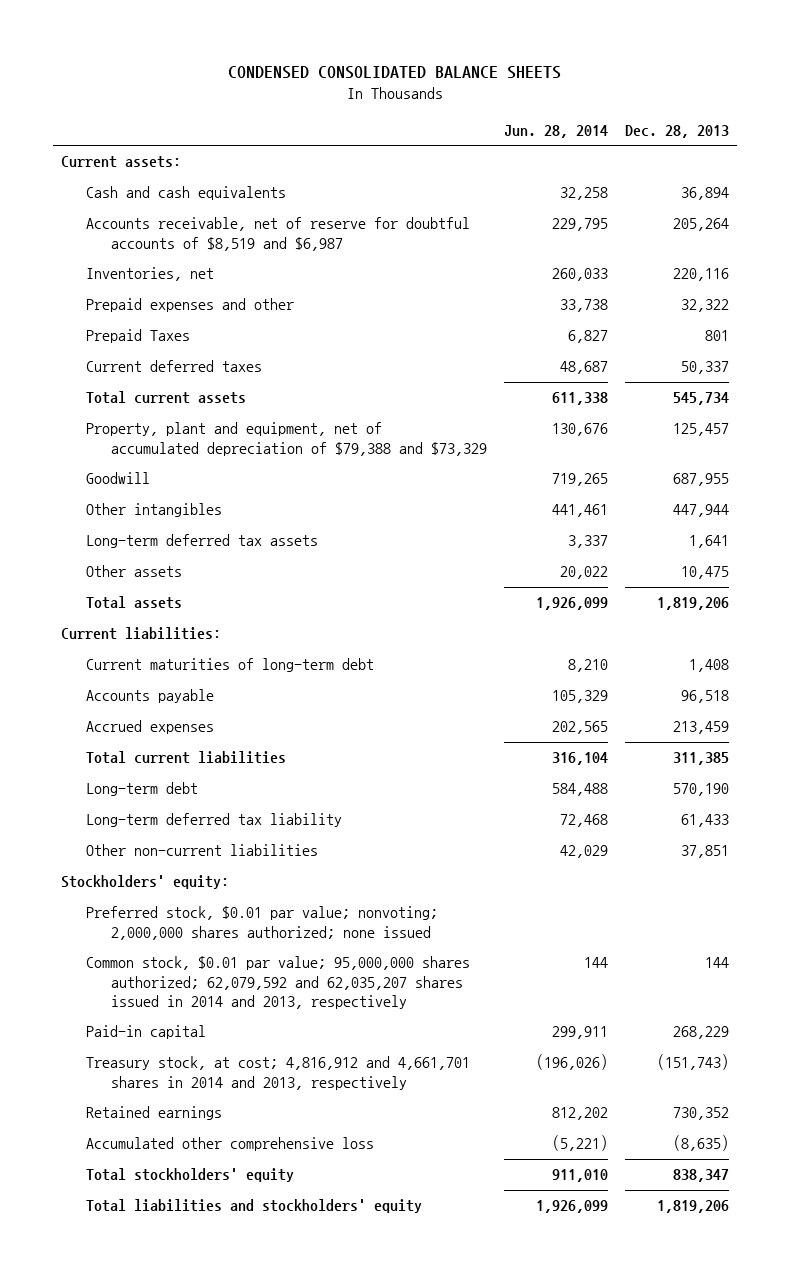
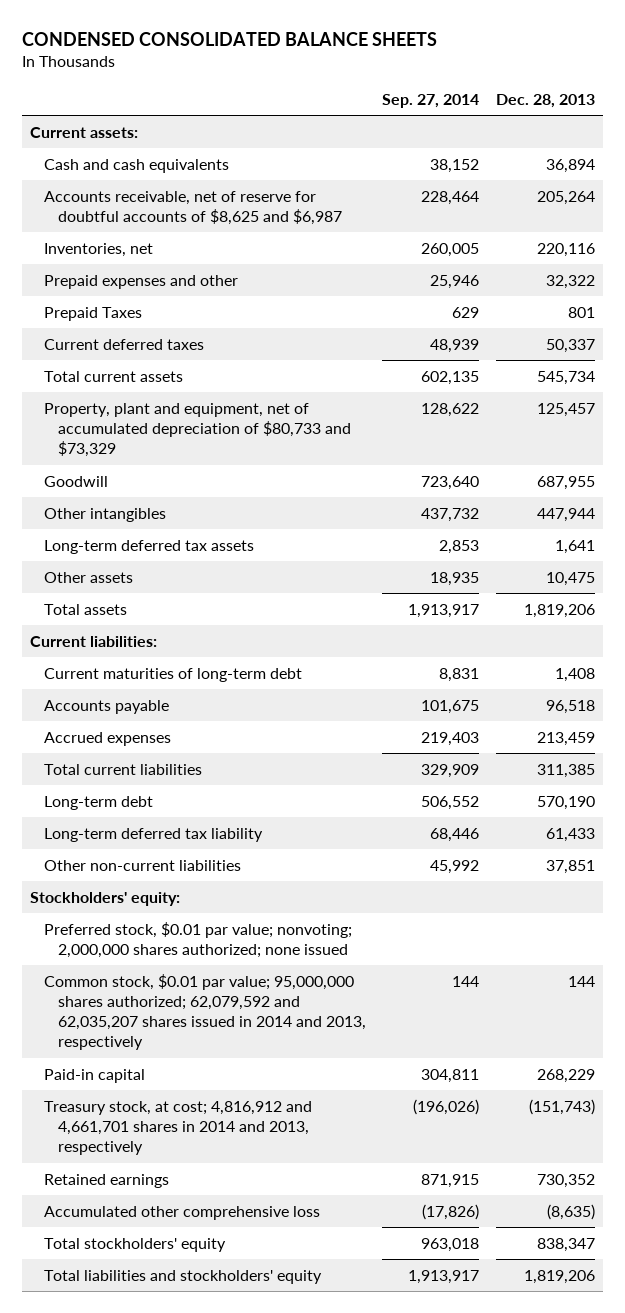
[503,124,608,138] Jun. 28, 2014 -> none
none -> [382,93,480,108] Sep. 27, 2014
[86,217,471,251] Accounts receivable, net of reserve for doubtful accounts of $8,519 and $6,987 -> [43,190,342,225] Accounts receivable, net of reserve for doubtful accounts of $8,625 and $6,987
[86,422,487,456] Property, plant and equipment, net of accumulated depreciation of $79,388 and $73,329 -> [43,402,351,457] Property, plant and equipment, net of accumulated depreciation of $80,733 and $73,329

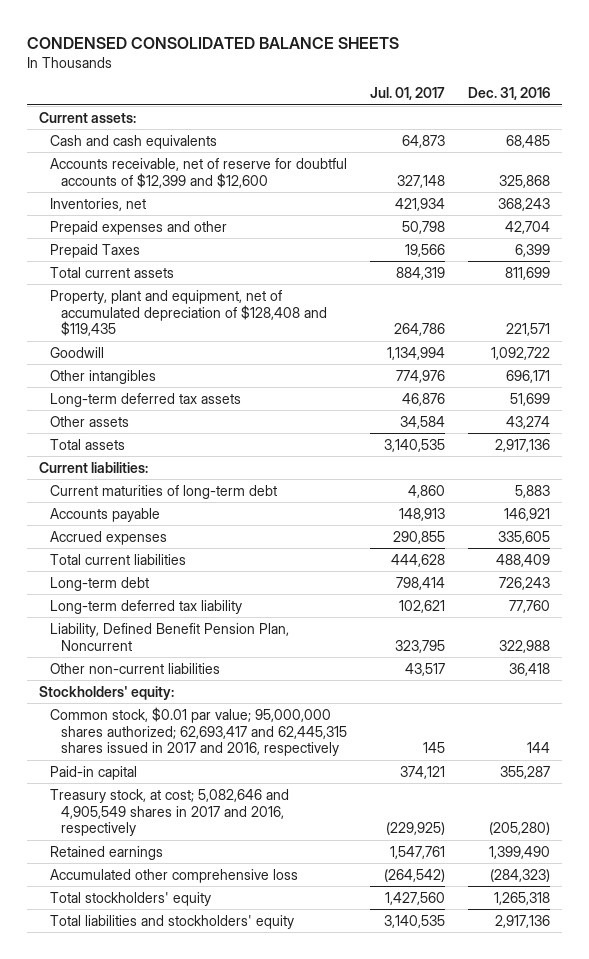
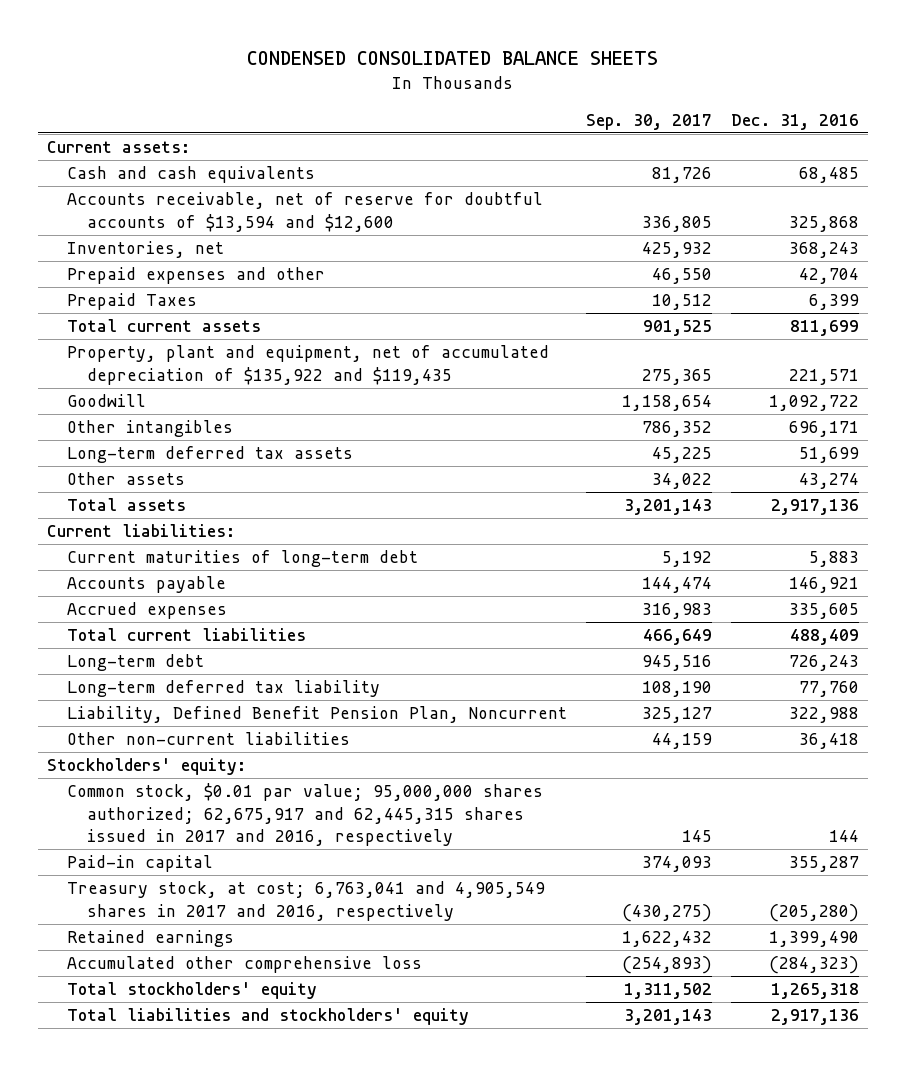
[370,87,446,101] Jul. 01, 2017 -> none
none -> [585,113,712,130] Sep. 30, 2017
[50,157,348,188] Accounts receivable, net of reserve for doubtful accounts of $12,399 and $12,600 -> [67,192,544,232] Accounts receivable, net of reserve for doubtful accounts of $13,594 and $12,600
[50,289,328,337] Property, plant and equipment, net of accumulated depreciation of $128,408 and $119,435 -> [67,345,550,385] Property, plant and equipment, net of accumulated depreciation of $135,922 and $119,435
[50,706,348,757] Common stock, $0.01 par value; 95,000,000 shares authorized; 62,693,417 and 62,445,315 shares issued in 2017 and 2016, respectively -> [67,783,544,846] Common stock, $0.01 par value; 95,000,000 shares authorized; 62,675,917 and 62,445,315 shares issued in 2017 and 2016, respectively
[50,788,290,837] Treasury stock, at cost; 5,082,646 and 4,905,549 shares in 2017 and 2016, respectively -> [67,881,546,921] Treasury stock, at cost; 6,763,041 and 4,905,549 shares in 2017 and 2016, respectively

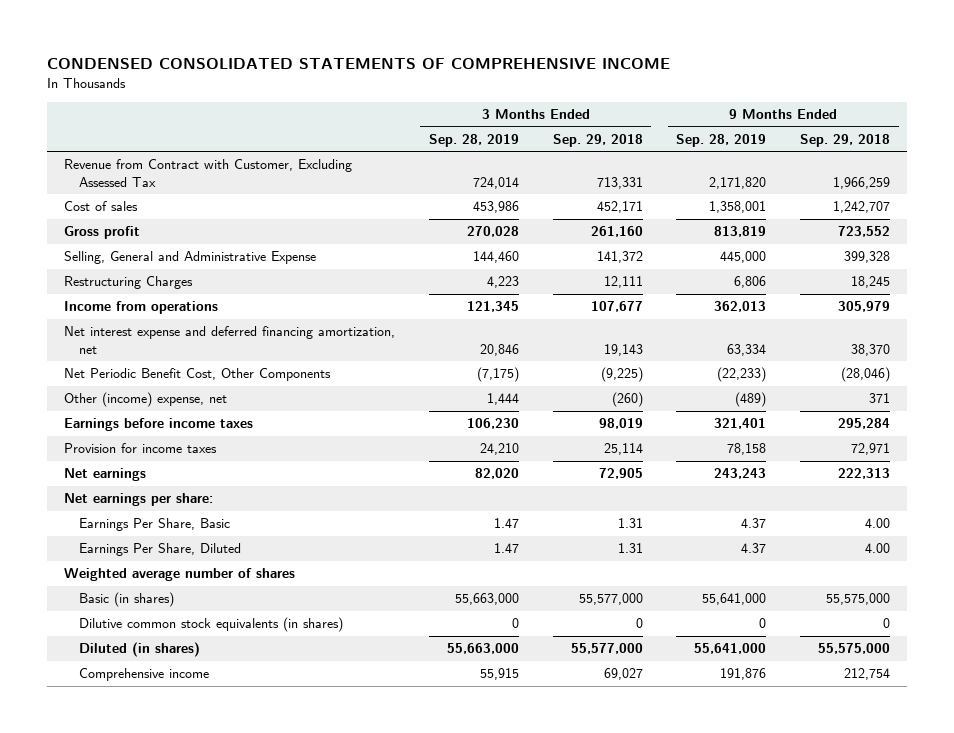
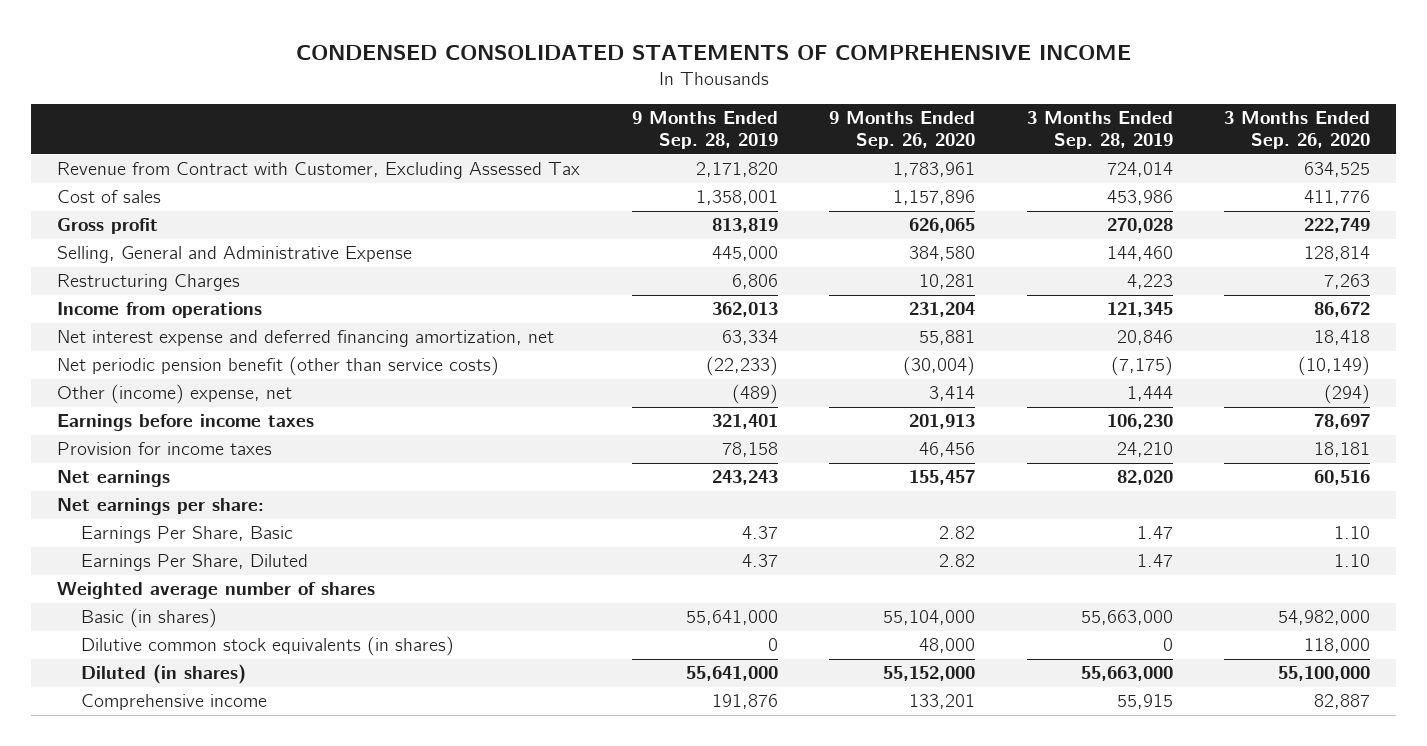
[552,133,643,147] Sep. 29, 2018 -> none
[800,133,891,147] Sep. 29, 2018 -> none
none -> [829,111,976,150] 9 Months Ended Sep. 26, 2020
none -> [1224,111,1371,150] 3 Months Ended Sep. 26, 2020
[64,368,332,382] Net Periodic Benefit Cost, Other Components -> [57,356,500,377] Net periodic pension benefit (other than service costs)

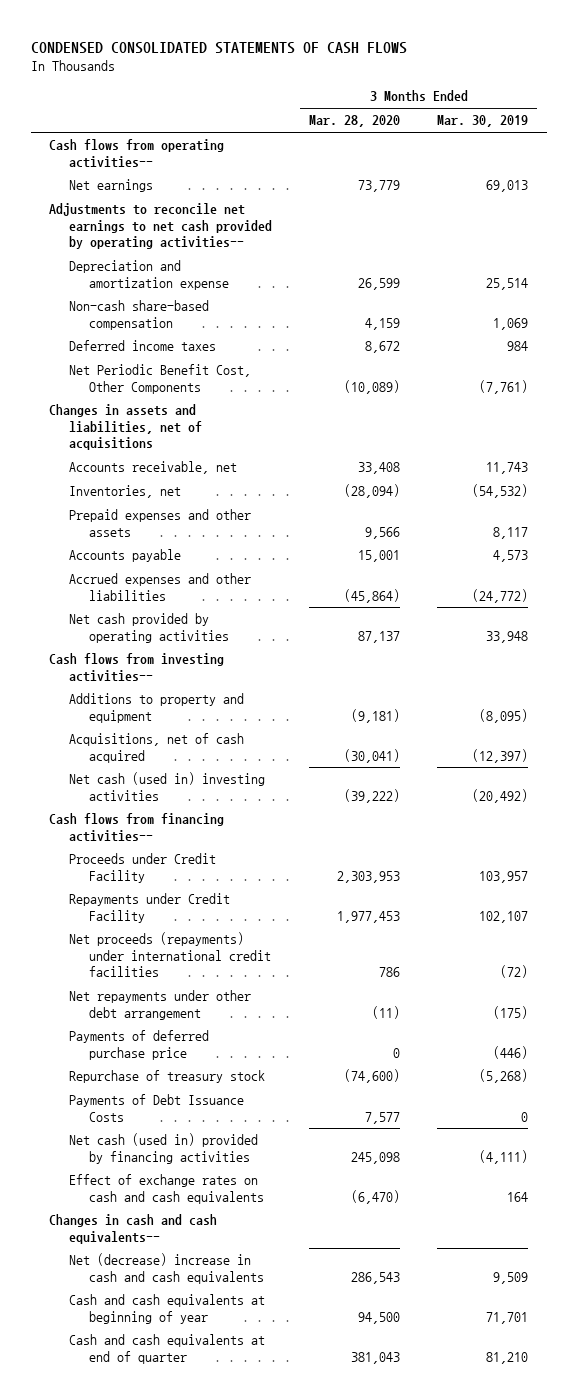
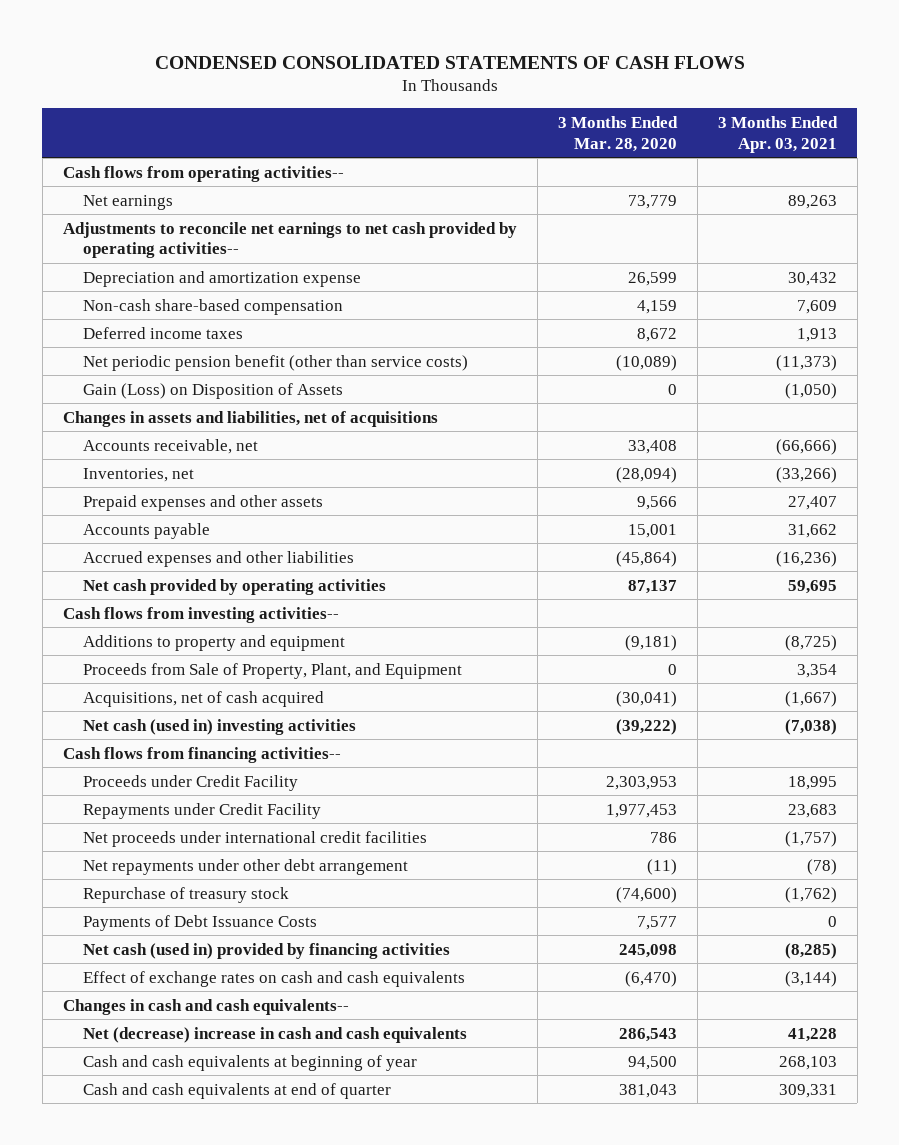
[437,115,529,128] Mar. 30, 2019 -> none
none -> [717,116,838,153] 3 Months Ended Apr. 03, 2021
[69,364,252,394] Net Periodic Benefit Cost, Other Components -> [83,354,469,371] Net periodic pension benefit (other than service costs)
none -> [83,382,344,399] Gain (Loss) on Disposition of Assets
none -> [83,662,463,679] Proceeds from Sale of Property, Plant, and Equipment
[69,932,272,978] Net proceeds (repayments) under international credit facilities -> [83,830,428,847] Net proceeds under international credit facilities
[69,1030,210,1060] Payments of deferred purchase price -> none

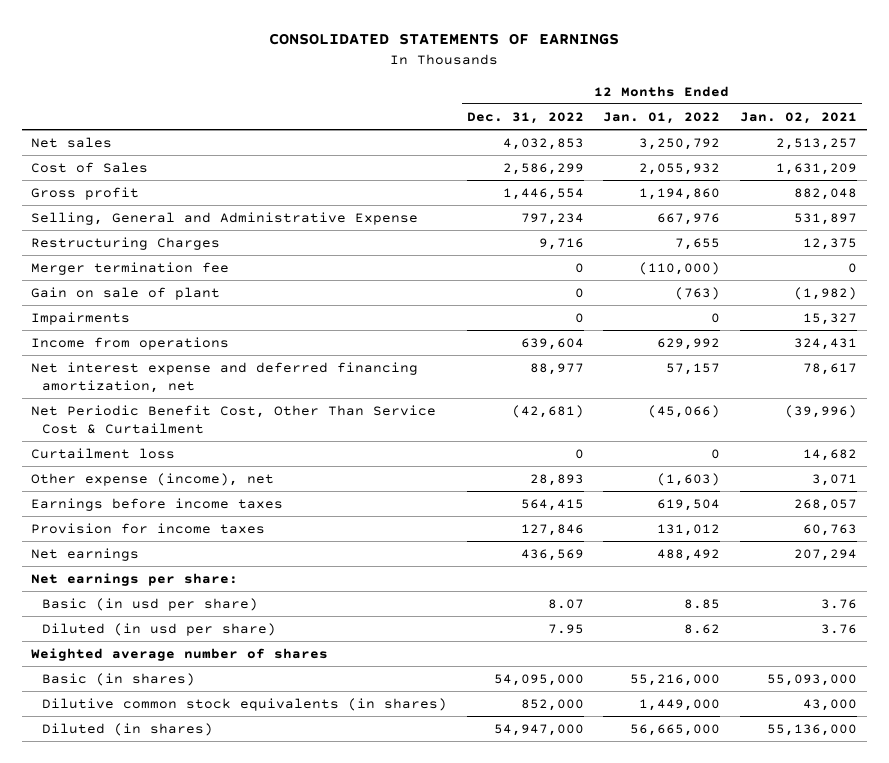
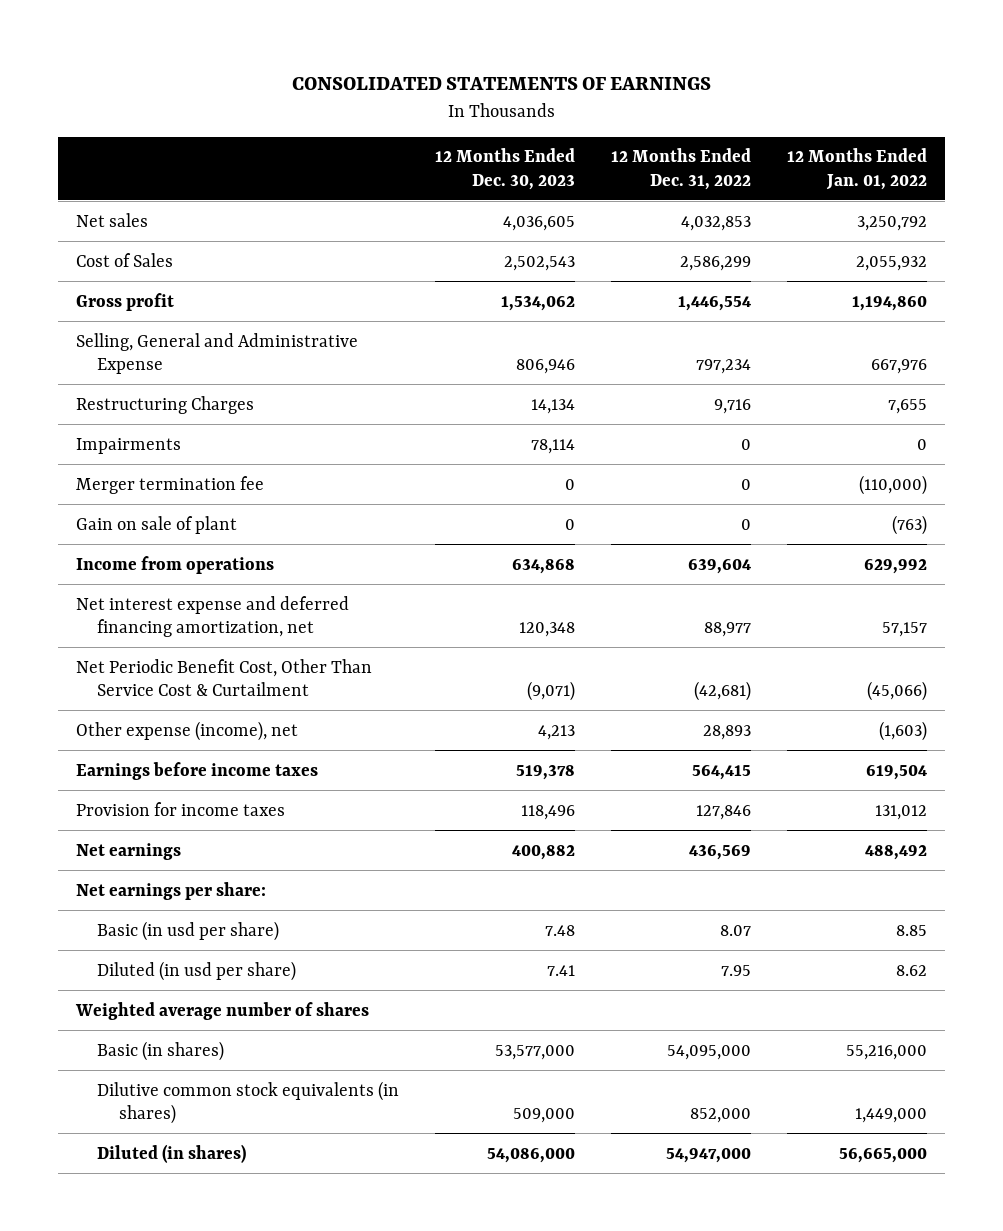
[740,111,858,124] Jan. 02, 2021 -> none
none -> [435,148,576,190] 12 Months Ended Dec. 30, 2023
[31,311,131,325] Impairments -> [76,437,182,454] Impairments
[31,447,176,459] Curtailment loss -> none

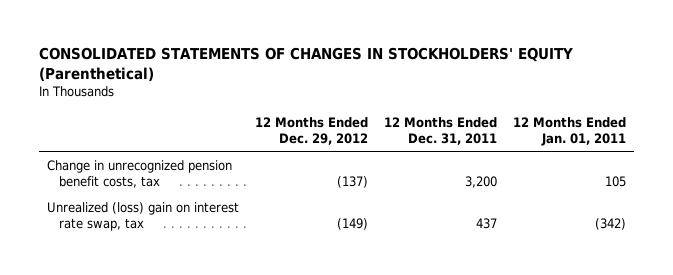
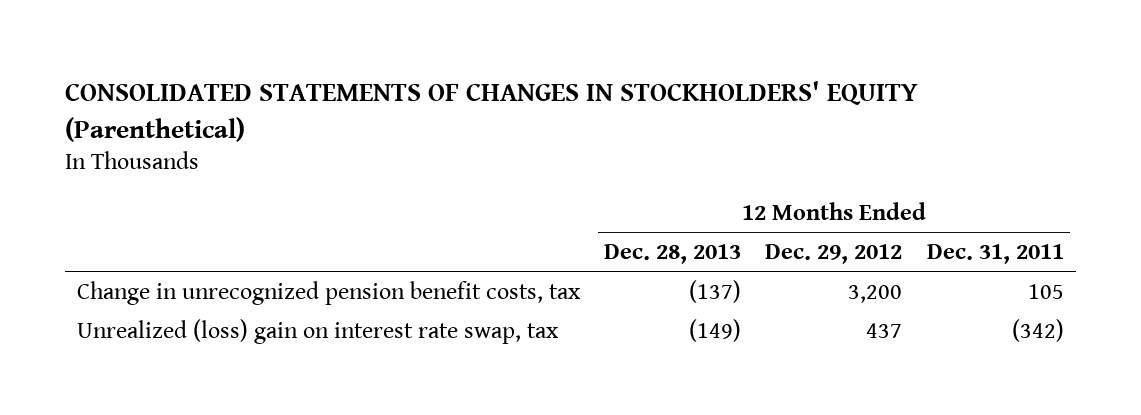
[513,116,627,147] 12 Months Ended Jan. 01, 2011 -> none
none -> [604,243,742,264] Dec. 28, 2013
[336,176,368,189] (137) -> [848,284,903,303] 3,200
[464,176,497,189] 3,200 -> [1027,283,1064,299] 105
[336,218,368,231] (149) -> [866,322,903,338] 437
[475,218,497,230] 437 -> [1011,318,1064,342] (342)

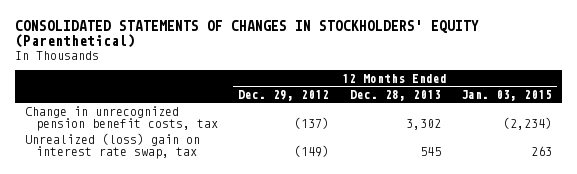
[926,243,1064,264] Dec. 31, 2011 -> none
none -> [461,89,553,101] Jan. 03, 2015
[689,279,742,303] (137) -> [405,118,441,130] 3,302
[848,284,903,303] 3,200 -> [294,116,330,129] (137)
[689,318,742,342] (149) -> [419,146,441,156] 545
[866,322,903,338] 437 -> [294,144,330,157] (149)

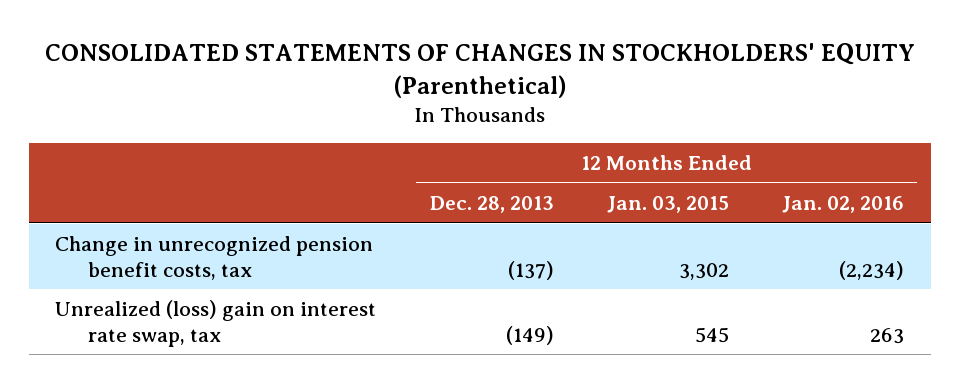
[238,89,330,101] Dec. 29, 2012 -> none
none -> [782,195,905,213] Jan. 02, 2016
[405,118,441,130] 3,302 -> [507,260,554,280] (137)
[503,116,553,130] (2,234) -> [678,262,729,280] 3,302
[419,146,441,156] 545 -> [505,325,554,345] (149)
[531,145,553,156] 263 -> [694,326,729,343] 545

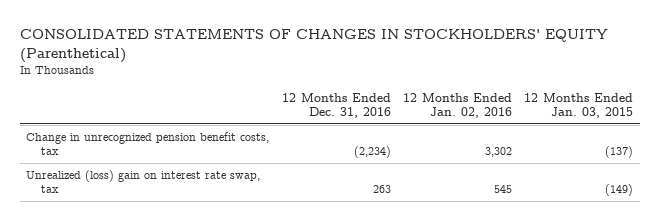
[429,195,554,213] Dec. 28, 2013 -> none
none -> [281,92,391,119] 12 Months Ended Dec. 31, 2016
[678,262,729,280] 3,302 -> [605,146,634,159] (137)
[839,260,905,280] (2,234) -> [485,147,513,158] 3,302
[694,326,729,343] 545 -> [605,184,634,197] (149)
[870,327,905,344] 263 -> [494,185,513,194] 545

